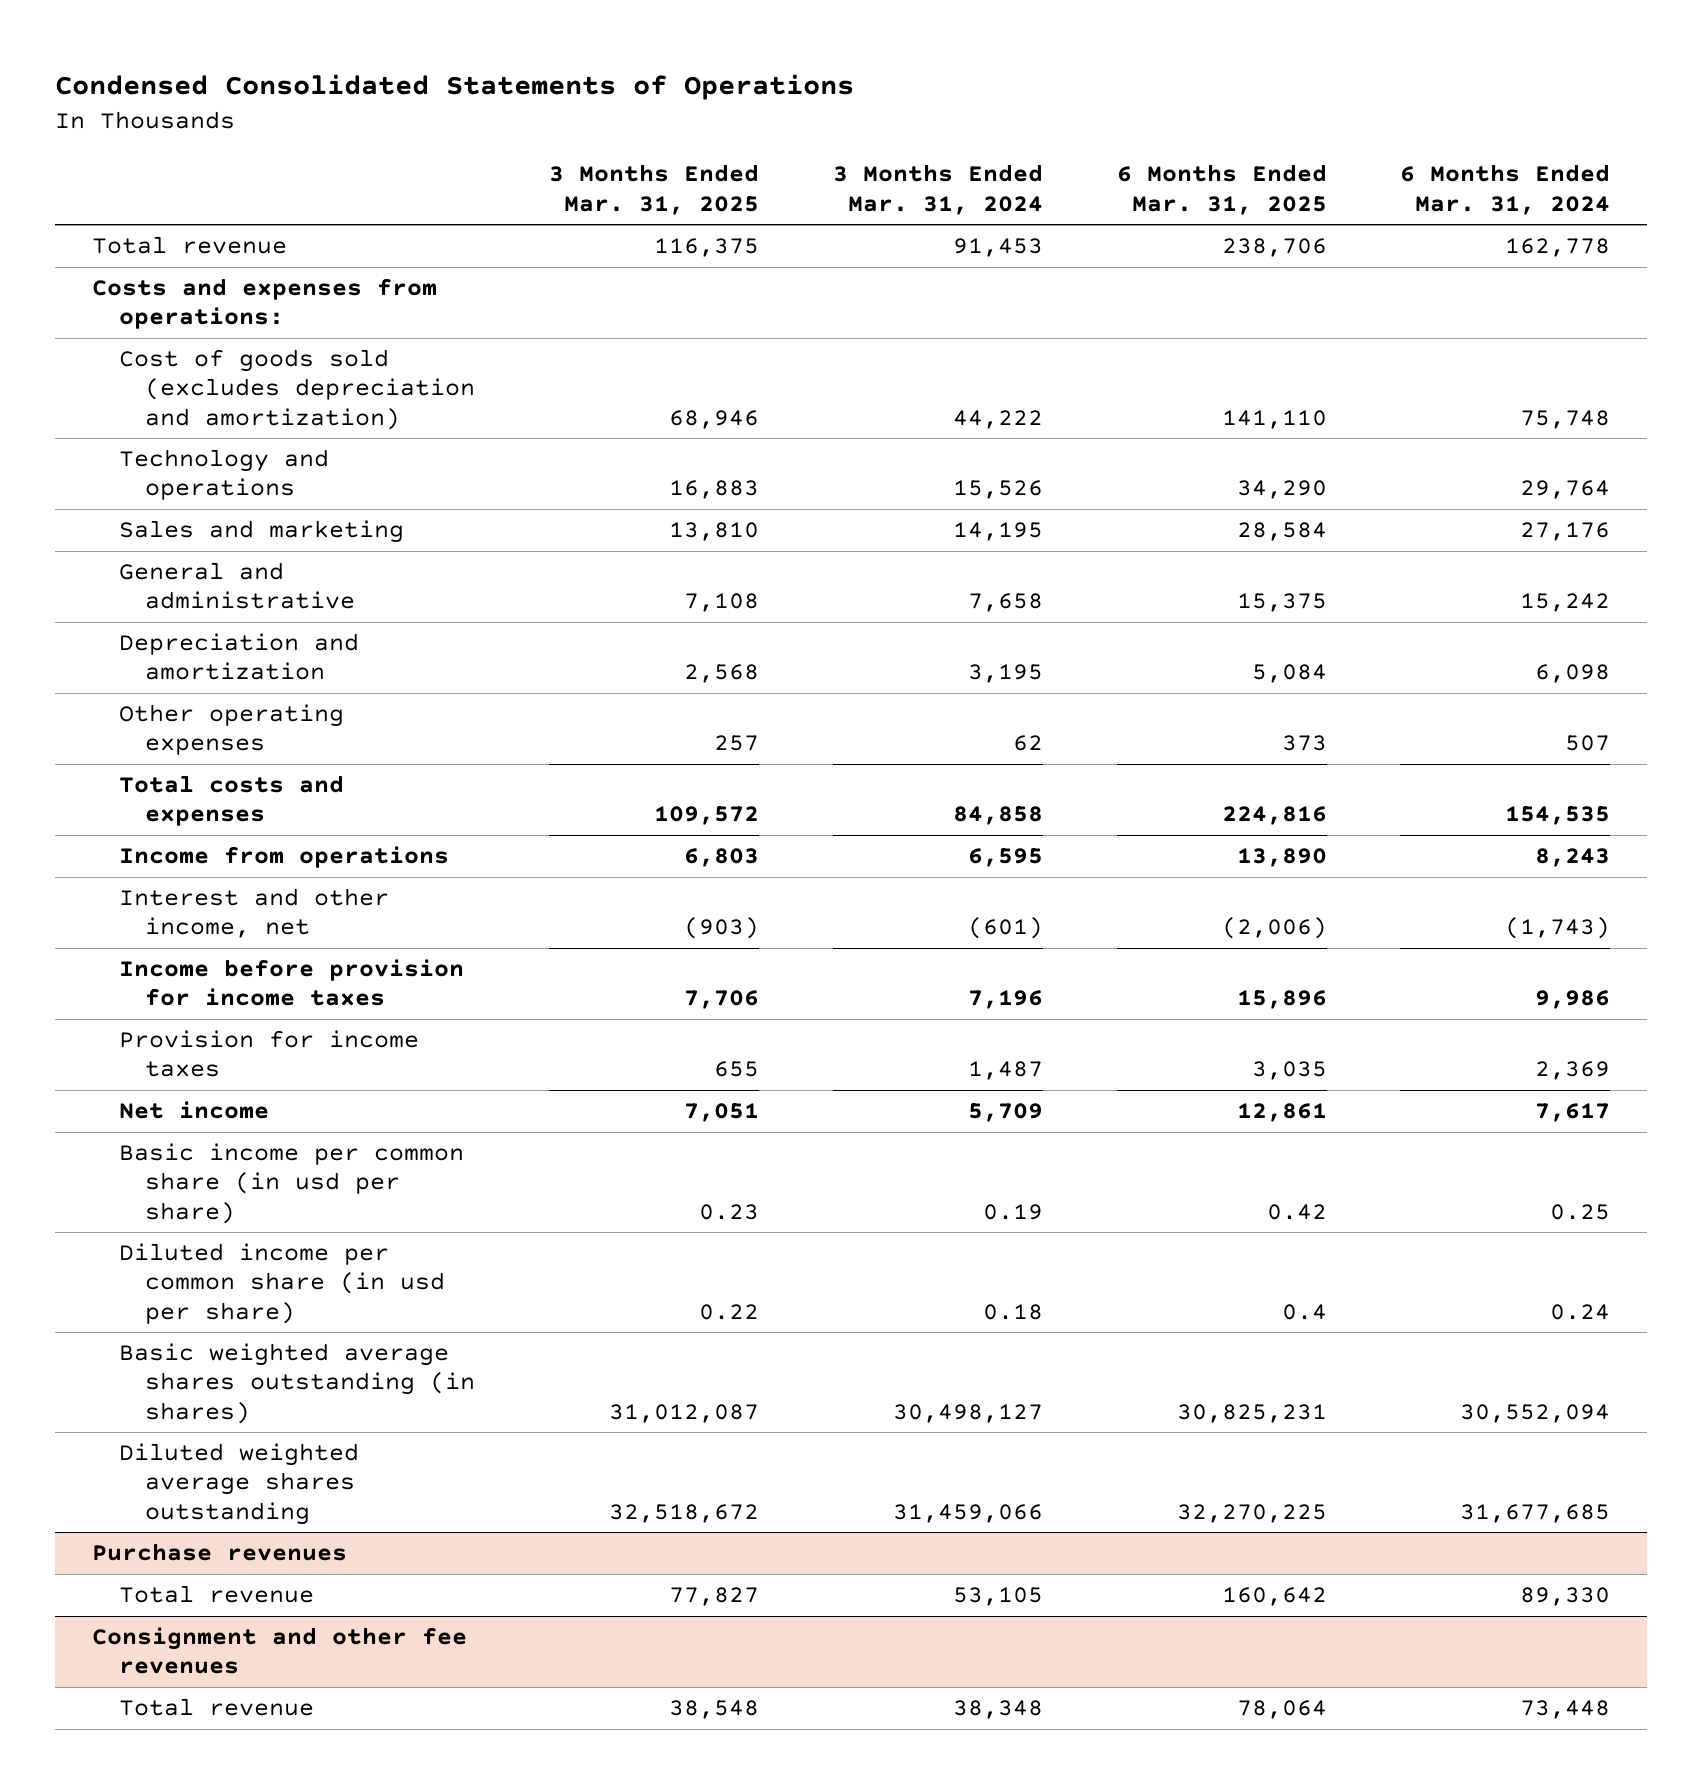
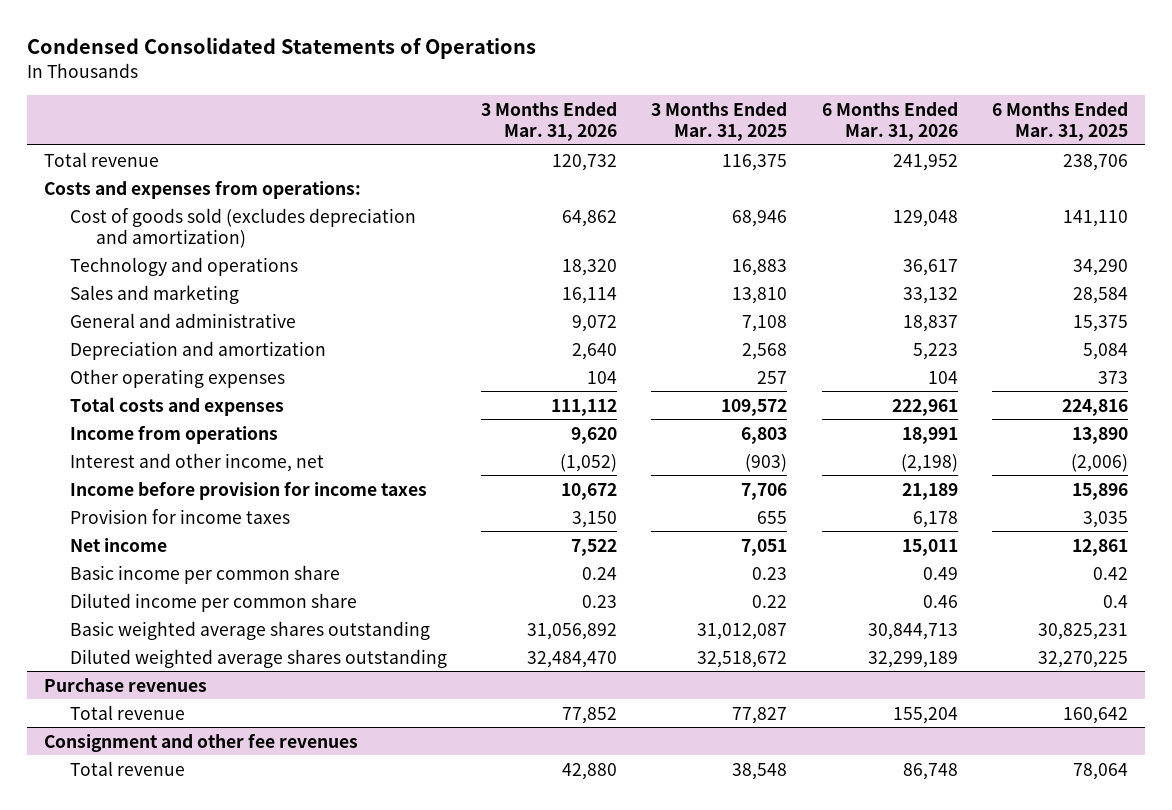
[832,164,1043,215] 3 Months Ended Mar. 31, 2024 -> none
[1400,164,1611,215] 6 Months Ended Mar. 31, 2024 -> none
none -> [481,101,618,141] 3 Months Ended Mar. 31, 2026
none -> [821,101,958,141] 6 Months Ended Mar. 31, 2026
[118,1143,464,1224] Basic income per common share (in usd per share) -> [69,564,340,584] Basic income per common share
[118,1243,446,1324] Diluted income per common share (in usd per share) -> [69,592,357,612] Diluted income per common share
[118,1343,476,1424] Basic weighted average shares outstanding (in shares) -> [69,620,430,640] Basic weighted average shares outstanding

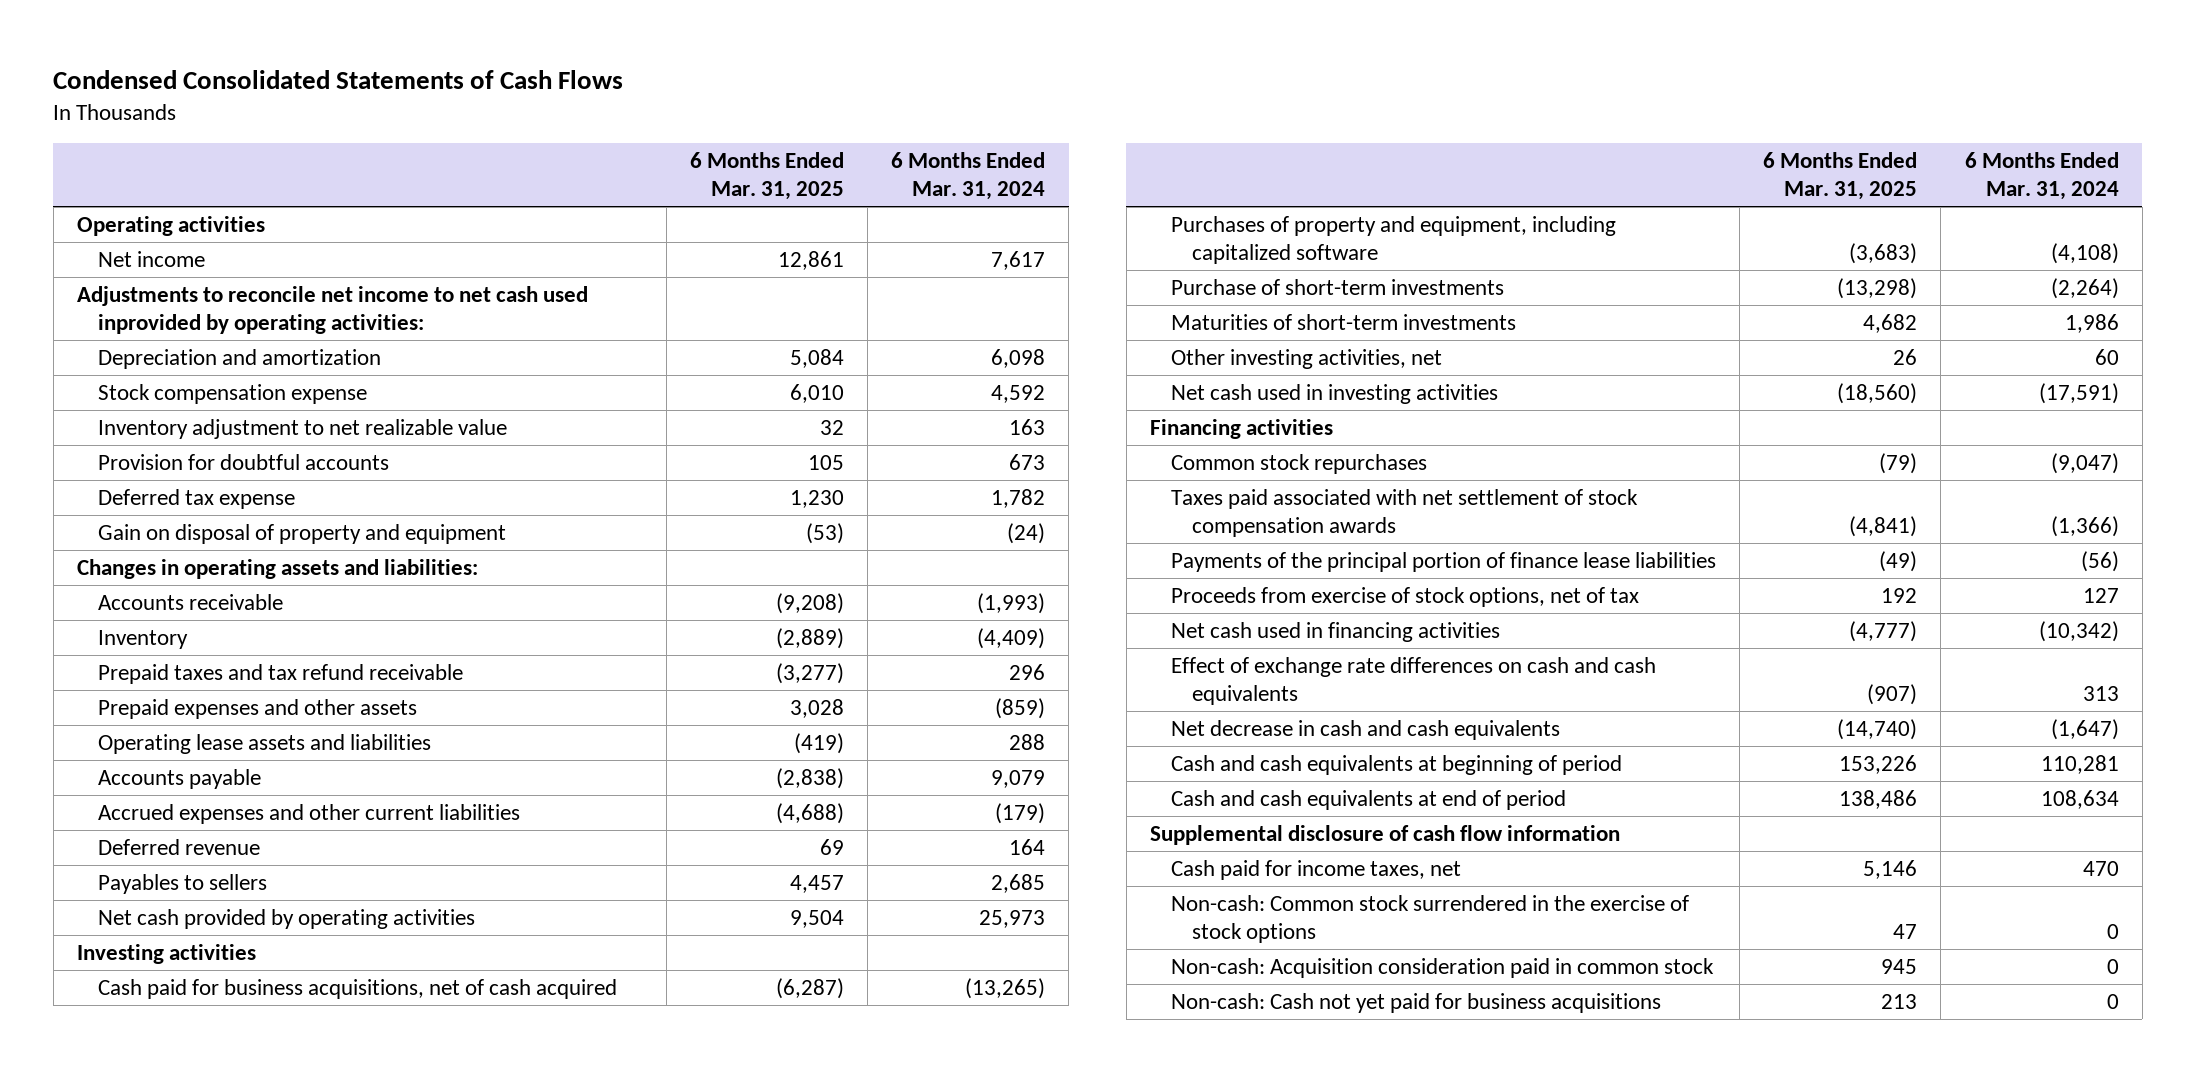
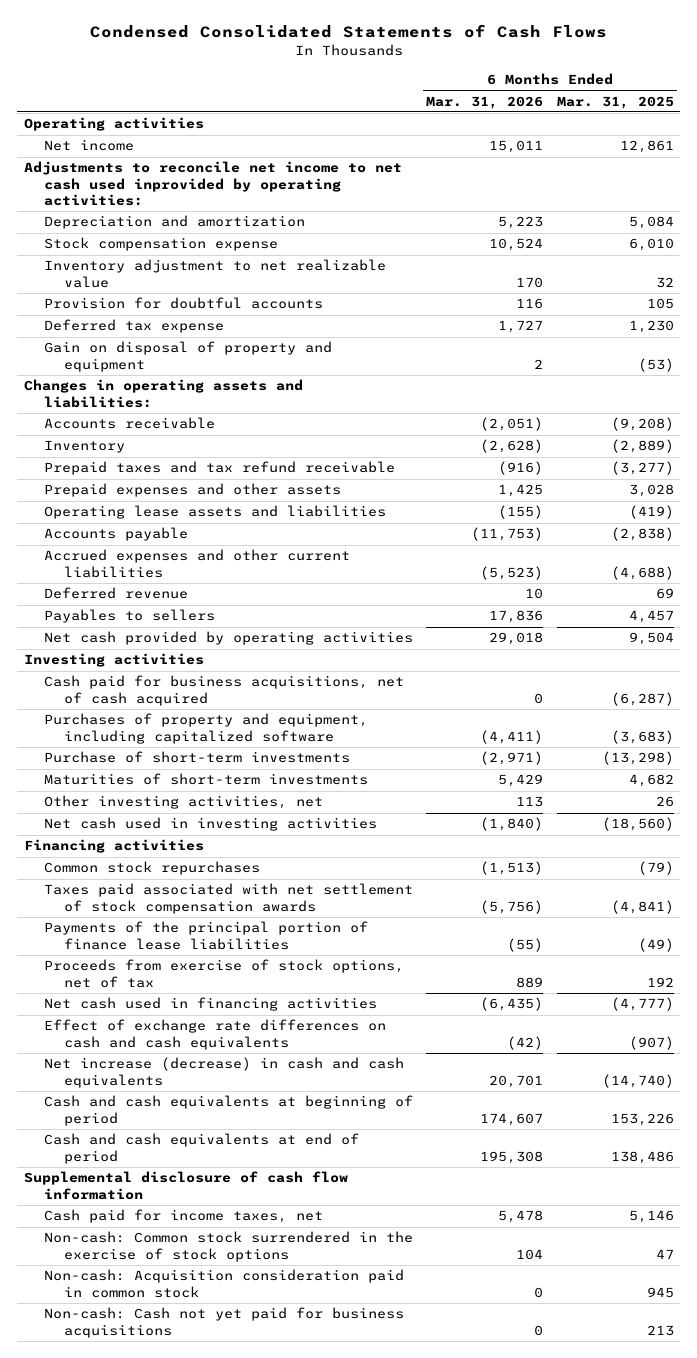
[891,151,1046,201] 6 Months Ended Mar. 31, 2024 -> none
none -> [426,95,544,109] Mar. 31, 2026
[1171,719,1561,740] Net decrease in cash and cash equivalents -> [43,1057,404,1088] Net increase (decrease) in cash and cash equivalents

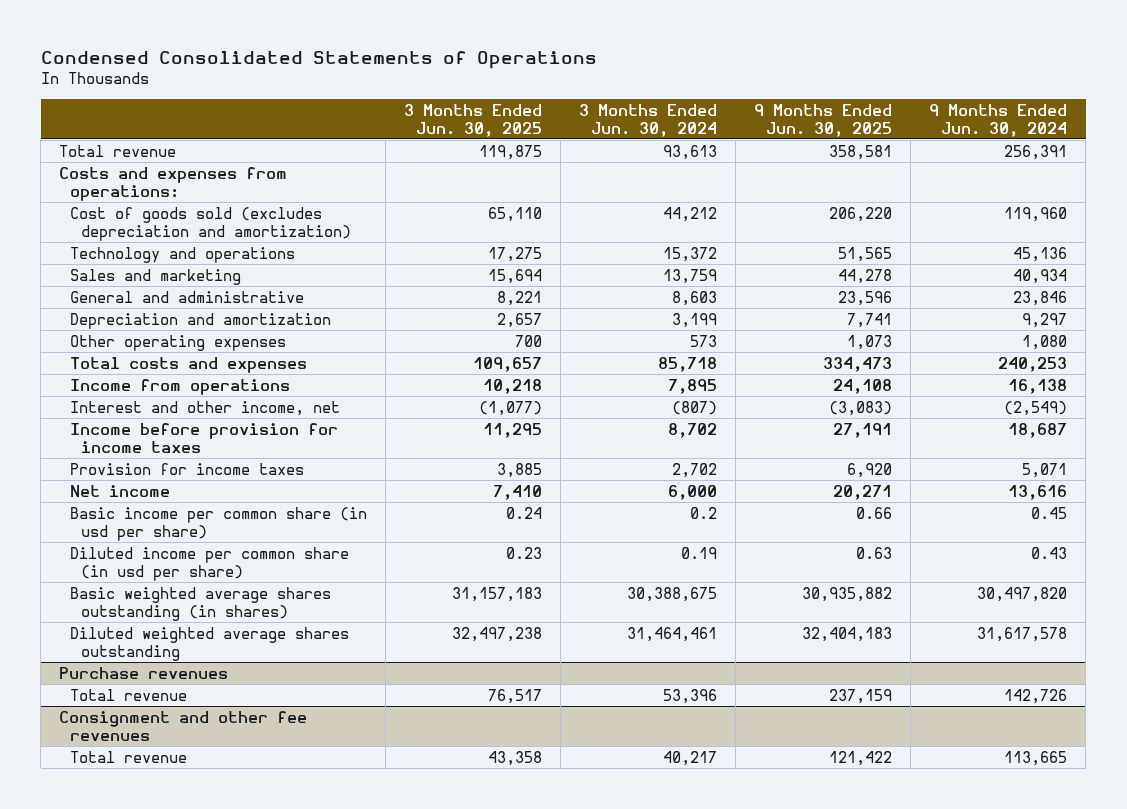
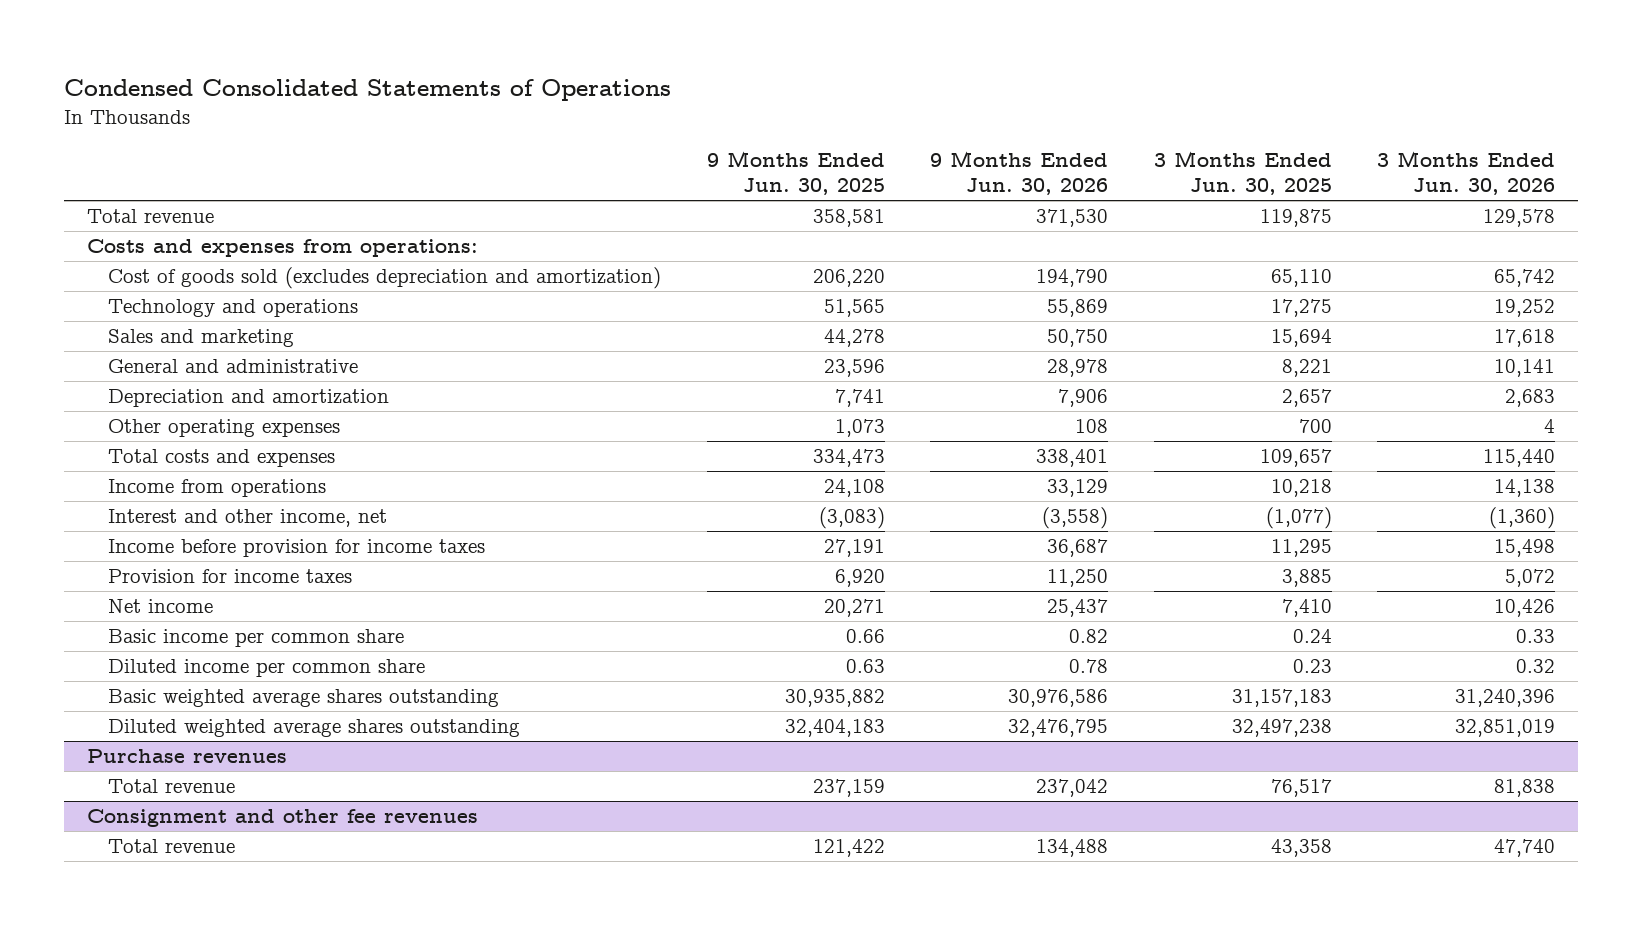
[579,103,718,137] 3 Months Ended Jun. 30, 2024 -> none
[929,103,1068,137] 9 Months Ended Jun. 30, 2024 -> none
none -> [930,150,1109,196] 9 Months Ended Jun. 30, 2026
none -> [1377,150,1556,196] 3 Months Ended Jun. 30, 2026
[70,506,368,541] Basic income per common share (in usd per share) -> [108,629,405,648] Basic income per common share
[70,546,350,581] Diluted income per common share (in usd per share) -> [108,659,426,678] Diluted income per common share
[70,586,332,621] Basic weighted average shares outstanding (in shares) -> [108,689,500,708] Basic weighted average shares outstanding

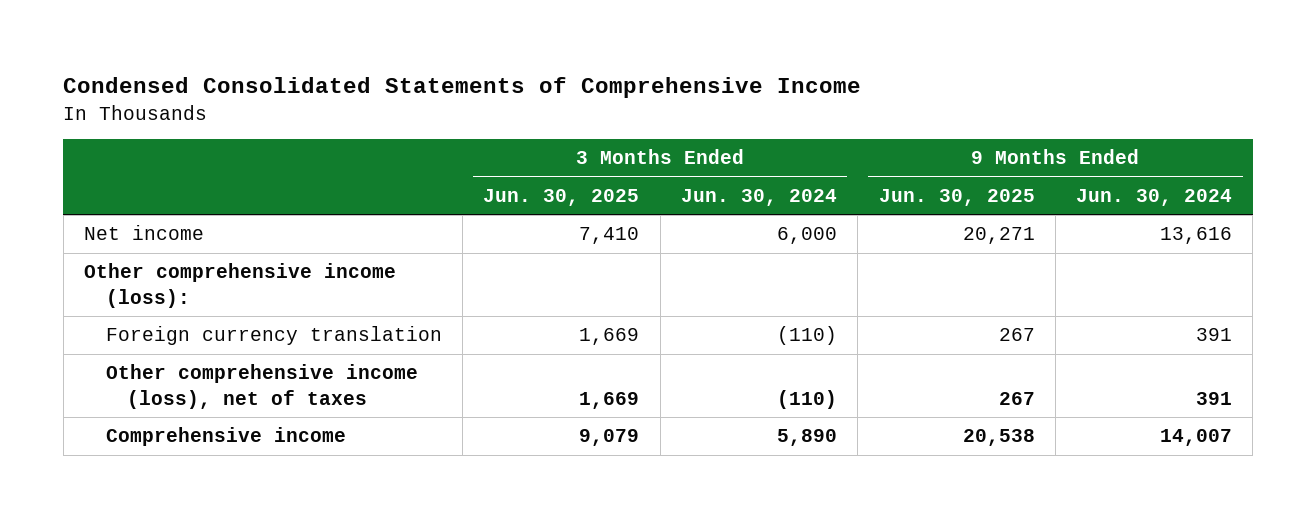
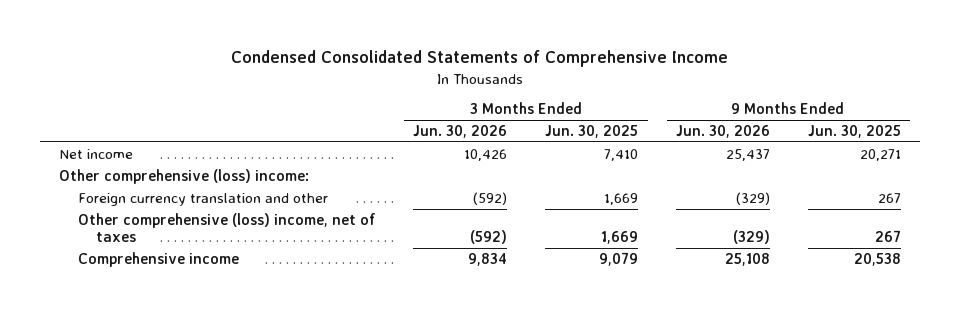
[680,188,837,206] Jun. 30, 2024 -> none
[1076,188,1233,206] Jun. 30, 2024 -> none
none -> [413,124,508,138] Jun. 30, 2026
none -> [676,124,771,138] Jun. 30, 2026
[83,263,396,308] Other comprehensive income (loss): -> [59,168,310,184] Other comprehensive (loss) income:
[105,326,442,346] Foreign currency translation -> [77,192,328,206] Foreign currency translation and other
[105,364,418,409] Other comprehensive income (loss), net of taxes -> [77,212,376,243] Other comprehensive (loss) income, net of taxes

